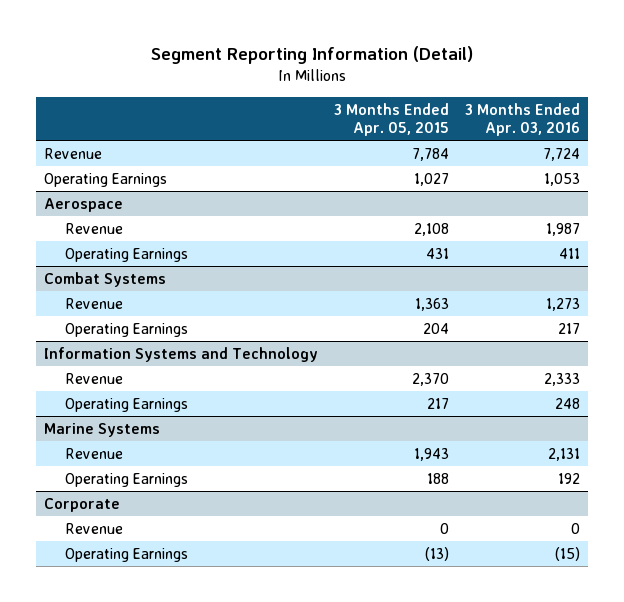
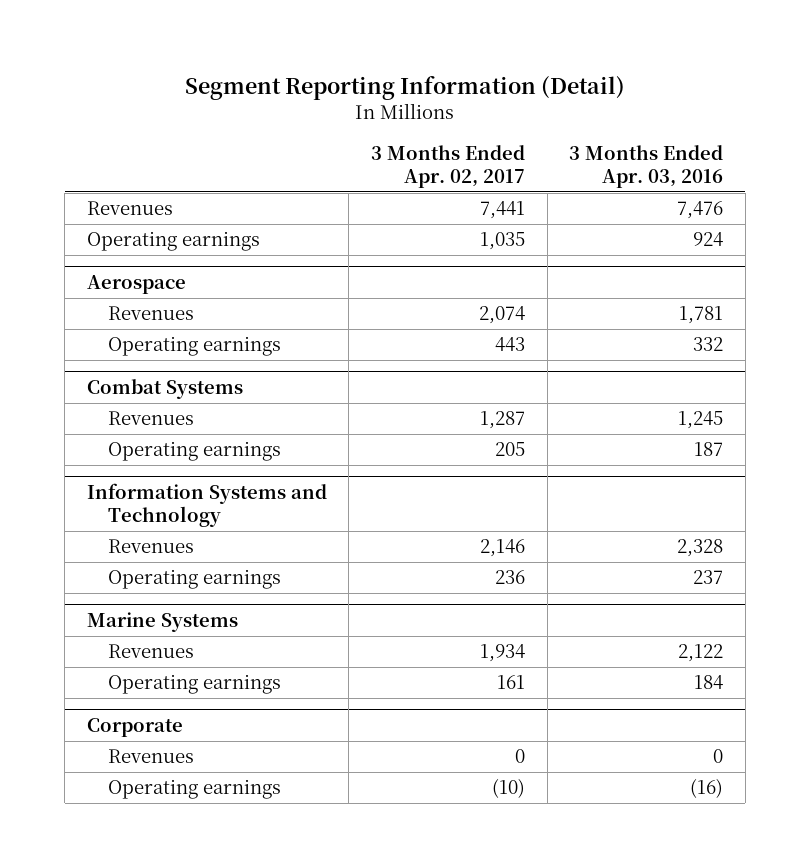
[333,102,449,137] 3 Months Ended Apr. 05, 2015 -> none
none -> [370,144,525,188] 3 Months Ended Apr. 02, 2017
[43,147,102,159] Revenue -> none
none -> [86,201,173,216] Revenues
[43,172,167,187] Operating Earnings -> [86,231,260,252] Operating earnings
[543,172,580,186] 1,053 -> [693,232,724,247] 924
[65,222,124,234] Revenue -> none
none -> [107,306,194,321] Revenues
[65,247,189,262] Operating Earnings -> [107,336,281,357] Operating earnings
[558,247,580,259] 411 -> [693,337,724,352] 332
[65,297,124,309] Revenue -> none
none -> [107,411,194,426] Revenues
[65,322,189,337] Operating Earnings -> [107,441,281,462] Operating earnings
[557,322,580,334] 217 -> [694,442,724,457] 187
[65,372,124,384] Revenue -> none
none -> [107,539,194,554] Revenues
[65,397,189,412] Operating Earnings -> [107,569,281,590] Operating earnings
[554,397,580,409] 248 -> [693,570,724,585] 237
[65,447,124,459] Revenue -> none
none -> [107,644,194,659] Revenues
[65,472,189,487] Operating Earnings -> [107,674,281,695] Operating earnings
[557,472,580,484] 192 -> [694,675,724,690] 184
[65,522,124,534] Revenue -> [107,749,194,764] Revenues
[65,547,189,562] Operating Earnings -> [107,779,281,800] Operating earnings
[554,546,580,561] (15) -> [690,778,724,799] (16)

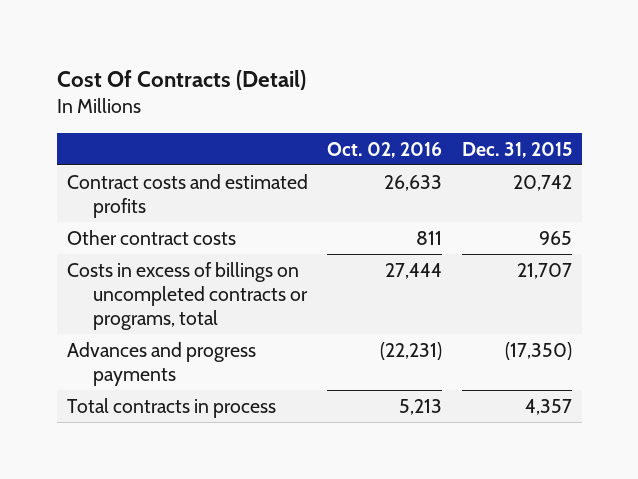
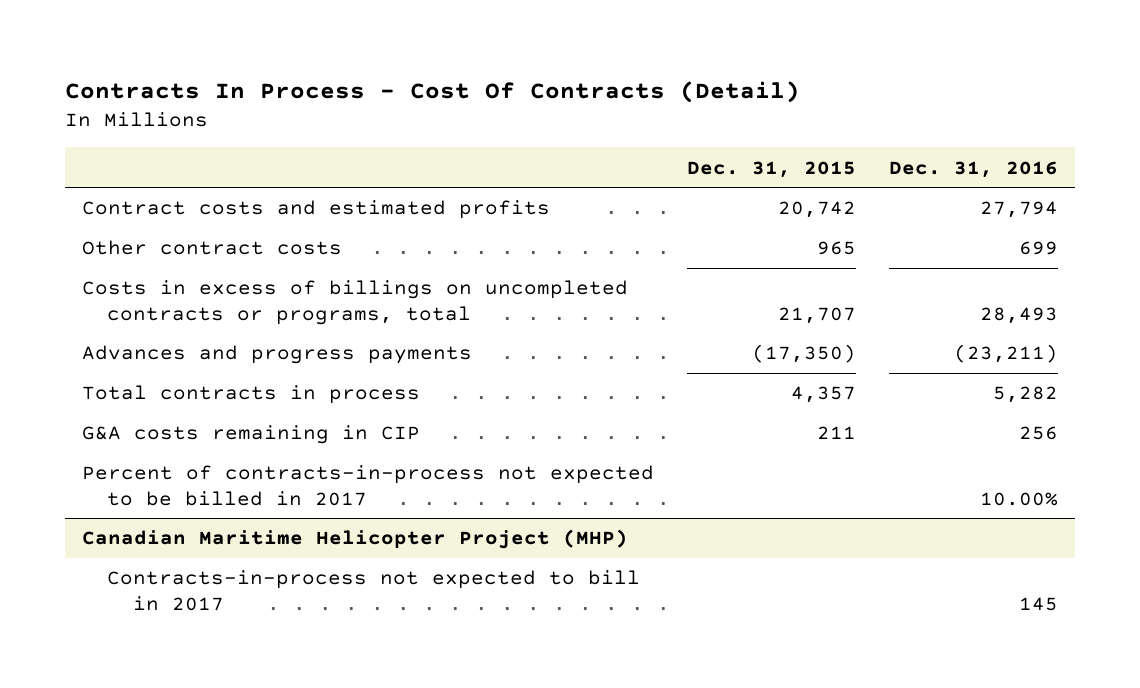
[56,69,306,90] Cost Of Contracts (Detail) -> [64,80,800,103] Contracts In Process - Cost Of Contracts (Detail)
[327,141,443,158] Oct. 02, 2016 -> none
none -> [889,160,1059,178] Dec. 31, 2016
none -> [81,425,420,445] G&A costs remaining in CIP
none -> [81,465,654,506] Percent of contracts-in-process not expected to be billed in 2017
none -> [81,529,628,550] Canadian Maritime Helicopter Project (MHP)
none -> [107,570,641,611] Contracts-in-process not expected to bill in 2017

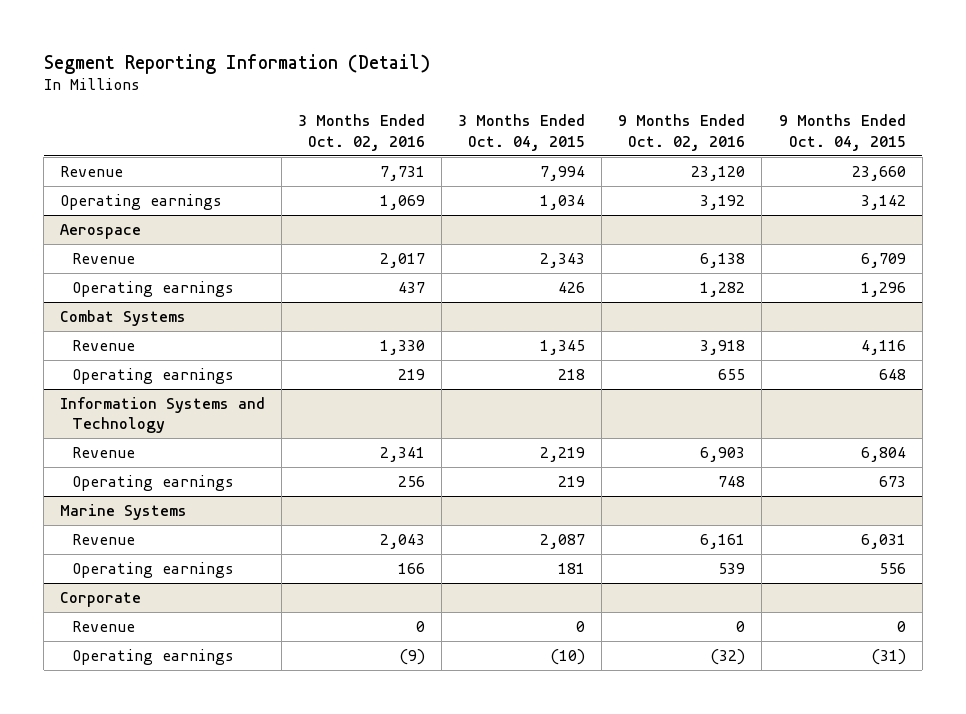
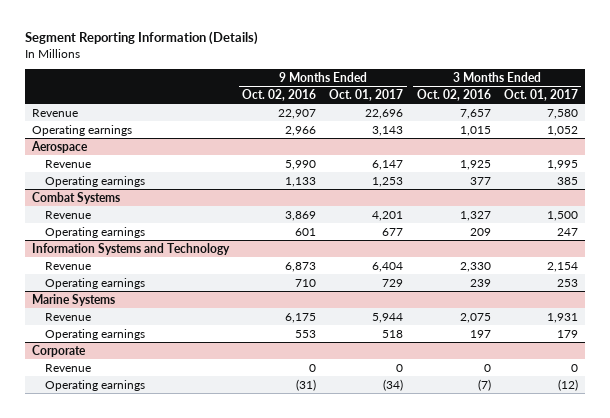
[43,53,430,74] Segment Reporting Information (Detail) -> [24,31,258,46] Segment Reporting Information (Details)
[458,114,586,151] 3 Months Ended Oct. 04, 2015 -> none
[778,114,906,151] 9 Months Ended Oct. 04, 2015 -> none
none -> [329,88,404,101] Oct. 01, 2017
none -> [504,88,579,101] Oct. 01, 2017
[380,165,426,181] 7,731 -> [459,108,491,119] 7,657
[691,165,746,181] 23,120 -> [277,108,316,119] 22,907
[380,194,426,210] 1,069 -> [459,125,491,136] 1,015
[700,194,746,210] 3,192 -> [284,125,316,136] 2,966
[380,252,426,268] 2,017 -> [459,159,491,170] 1,925
[700,252,746,268] 6,138 -> [284,159,316,170] 5,990
[398,281,426,293] 437 -> [469,176,491,185] 377
[700,281,746,297] 1,282 -> [284,176,316,187] 1,133
[380,339,426,355] 1,330 -> [459,210,491,221] 1,327
[700,339,746,355] 3,918 -> [284,210,316,221] 3,869
[398,368,426,380] 219 -> [469,227,491,236] 209
[718,368,746,380] 655 -> [294,227,316,236] 601
[380,446,426,462] 2,341 -> [459,261,491,272] 2,330
[700,446,746,462] 6,903 -> [284,261,316,272] 6,873
[398,475,426,487] 256 -> [469,278,491,287] 239
[718,475,746,487] 748 -> [294,278,316,287] 710
[380,533,426,549] 2,043 -> [459,312,491,323] 2,075
[700,533,746,549] 6,161 -> [284,312,316,323] 6,175
[398,562,426,574] 166 -> [469,329,491,338] 197
[718,562,746,574] 539 -> [294,329,316,338] 553
[399,648,426,665] (9) -> [477,378,491,391] (7)
[710,648,746,665] (32) -> [295,378,316,391] (31)

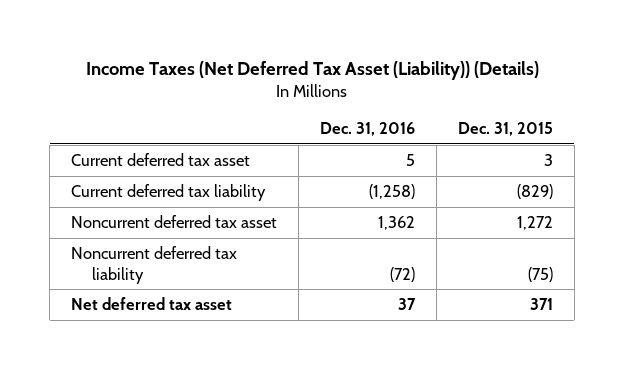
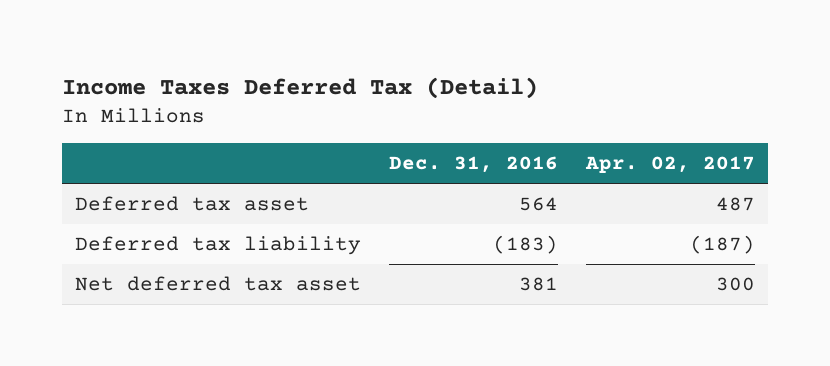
[85,60,539,80] Income Taxes (Net Deferred Tax Asset (Liability)) (Details) -> [61,76,538,99] Income Taxes Deferred Tax (Detail)
[457,122,553,137] Dec. 31, 2015 -> none
none -> [584,156,755,174] Apr. 02, 2017
[71,153,251,167] Current deferred tax asset -> none
[71,184,267,202] Current deferred tax liability -> none
[71,215,278,229] Noncurrent deferred tax asset -> [75,196,310,212] Deferred tax asset
[377,216,415,231] 1,362 -> [519,197,559,212] 564
[71,246,238,284] Noncurrent deferred tax liability -> [75,236,362,256] Deferred tax liability
[389,266,415,282] (72) -> [493,235,559,255] (183)
[397,298,416,311] 37 -> [519,277,559,292] 381

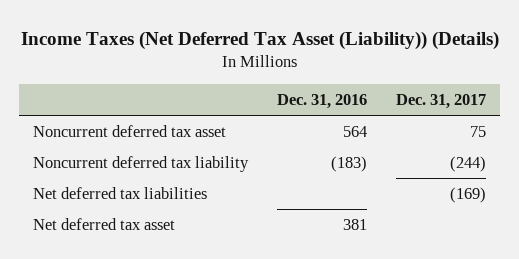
[61,76,538,99] Income Taxes Deferred Tax (Detail) -> [20,30,499,50] Income Taxes (Net Deferred Tax Asset (Liability)) (Details)
[584,156,755,174] Apr. 02, 2017 -> none
none -> [395,93,486,109] Dec. 31, 2017
[75,196,310,212] Deferred tax asset -> [33,125,227,138] Noncurrent deferred tax asset
[75,236,362,256] Deferred tax liability -> [33,156,250,173] Noncurrent deferred tax liability
none -> [33,187,208,200] Net deferred tax liabilities

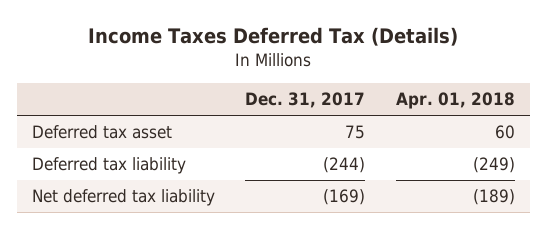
[20,30,499,50] Income Taxes (Net Deferred Tax Asset (Liability)) (Details) -> [88,27,459,47] Income Taxes Deferred Tax (Details)
[277,93,368,109] Dec. 31, 2016 -> none
none -> [395,92,515,110] Apr. 01, 2018
[33,218,176,231] Net deferred tax asset -> none
[33,125,227,138] Noncurrent deferred tax asset -> [32,125,173,140] Deferred tax asset
[33,156,250,173] Noncurrent deferred tax liability -> [32,157,187,175] Deferred tax liability
[33,187,208,200] Net deferred tax liabilities -> [32,189,216,207] Net deferred tax liability

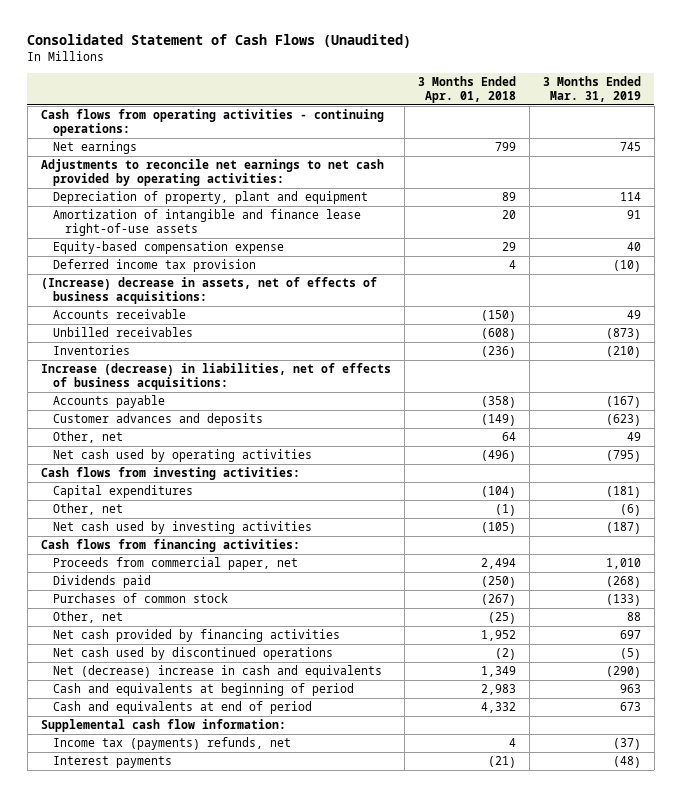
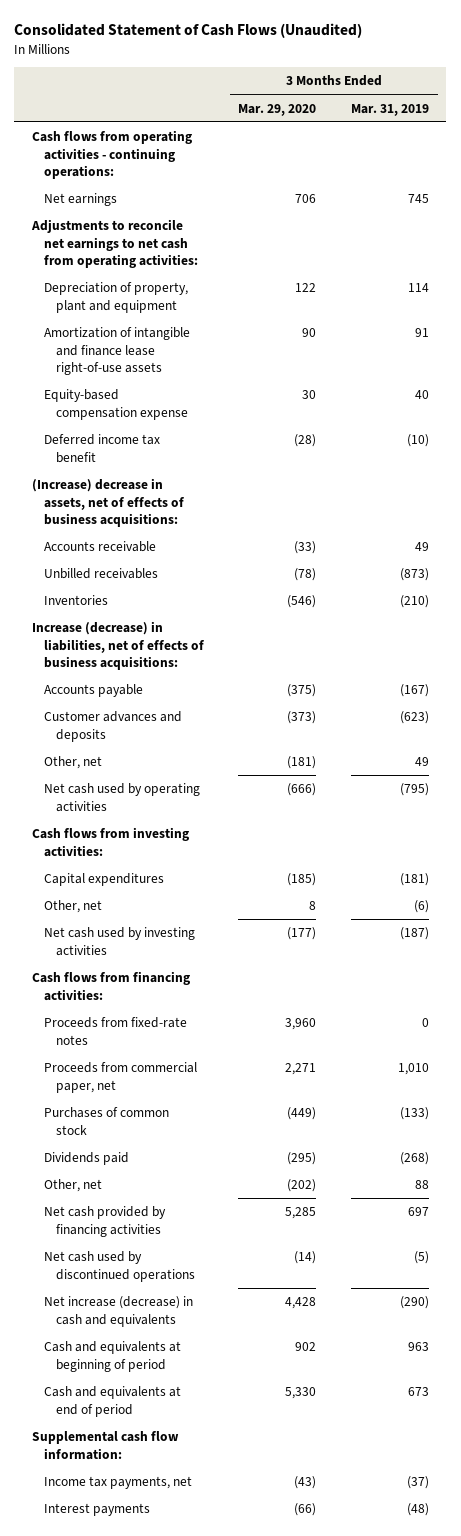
[417,76,516,103] 3 Months Ended Apr. 01, 2018 -> none
none -> [238,103,317,116] Mar. 29, 2020
[40,159,384,186] Adjustments to reconcile net earnings to net cash provided by operating activities: -> [30,219,198,269] Adjustments to reconcile net earnings to net cash from operating activities:
[52,259,256,273] Deferred income tax provision -> [43,434,160,463] Deferred income tax benefit
none -> [43,1017,187,1045] Proceeds from fixed-rate notes
[52,575,151,589] Dividends paid -> [43,1152,129,1166] Dividends paid
[52,665,382,679] Net (decrease) increase in cash and equivalents -> [43,1296,193,1327] Net increase (decrease) in cash and equivalents
[52,737,291,751] Income tax (payments) refunds, net -> [43,1476,192,1490] Income tax payments, net

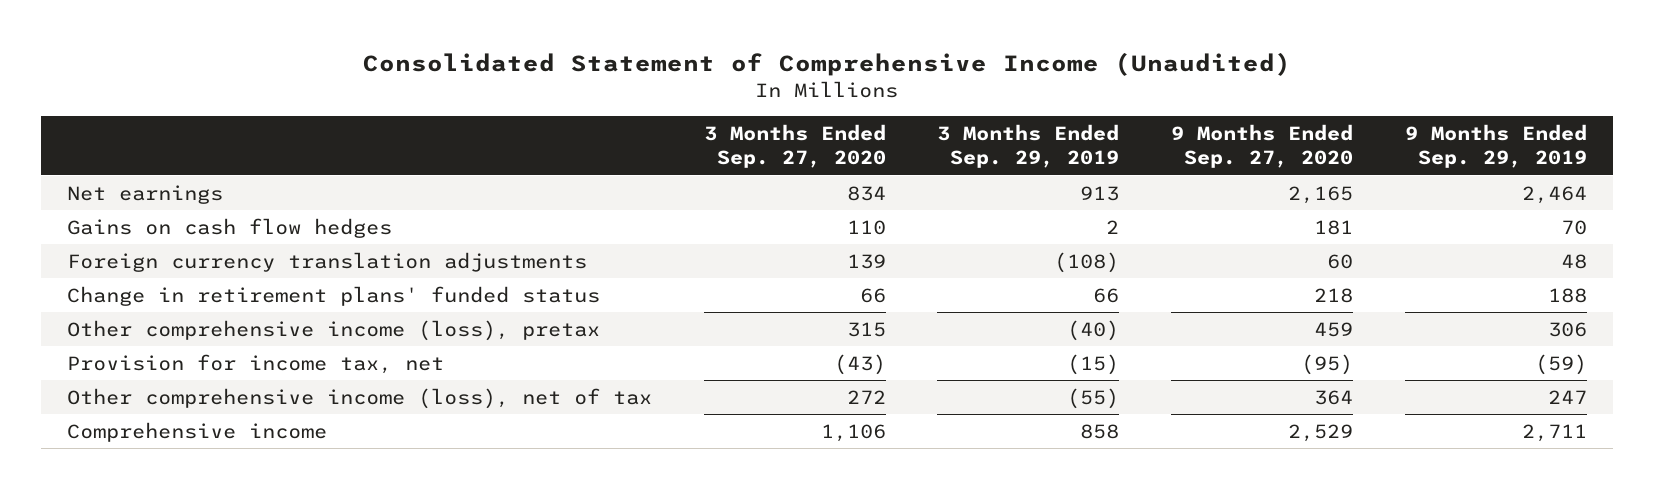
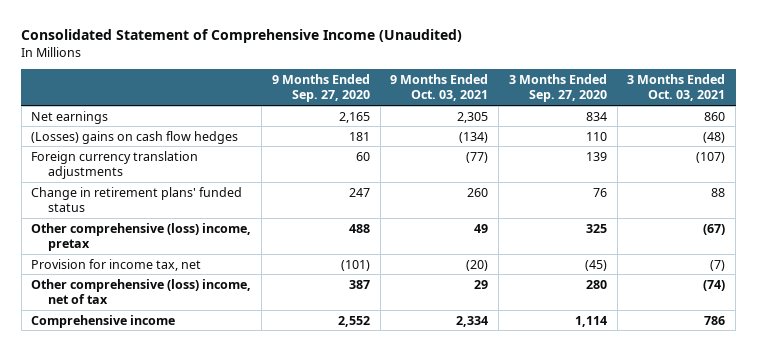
[937,123,1120,169] 3 Months Ended Sep. 29, 2019 -> none
[1404,123,1587,169] 9 Months Ended Sep. 29, 2019 -> none
none -> [390,73,489,102] 9 Months Ended Oct. 03, 2021
none -> [627,73,726,102] 3 Months Ended Oct. 03, 2021
[67,217,393,238] Gains on cash flow hedges -> [31,130,239,144] (Losses) gains on cash flow hedges
[859,287,886,303] 66 -> [592,187,607,197] 76
[1314,287,1354,303] 218 -> [348,187,370,197] 247
[67,319,601,341] Other comprehensive income (loss), pretax -> [31,222,252,252] Other comprehensive (loss) income, pretax
[846,321,886,337] 315 -> [585,223,607,233] 325
[1314,321,1354,337] 459 -> [348,223,370,233] 488
[833,353,886,375] (43) -> [584,259,607,271] (45)
[1301,353,1354,375] (95) -> [340,259,370,271] (101)
[67,387,653,409] Other comprehensive income (loss), net of tax -> [31,278,252,305] Other comprehensive (loss) income, net of tax
[846,389,886,404] 272 -> [585,279,607,289] 280
[1314,389,1354,405] 364 -> [348,279,370,289] 387
[820,423,886,442] 1,106 -> [574,315,607,327] 1,114
[1288,423,1354,442] 2,529 -> [337,315,370,327] 2,552

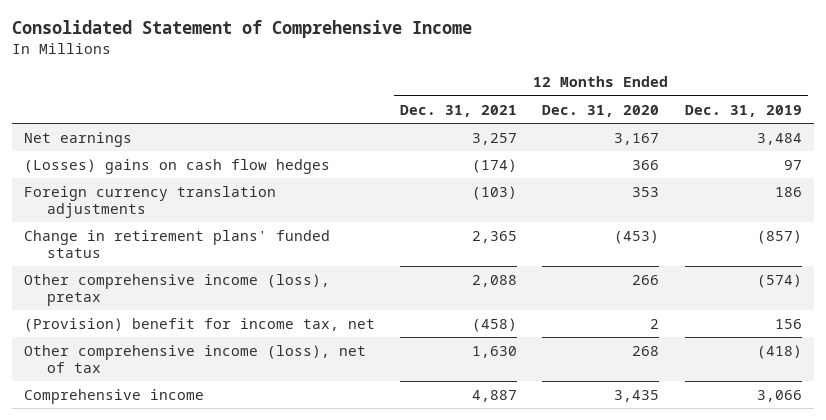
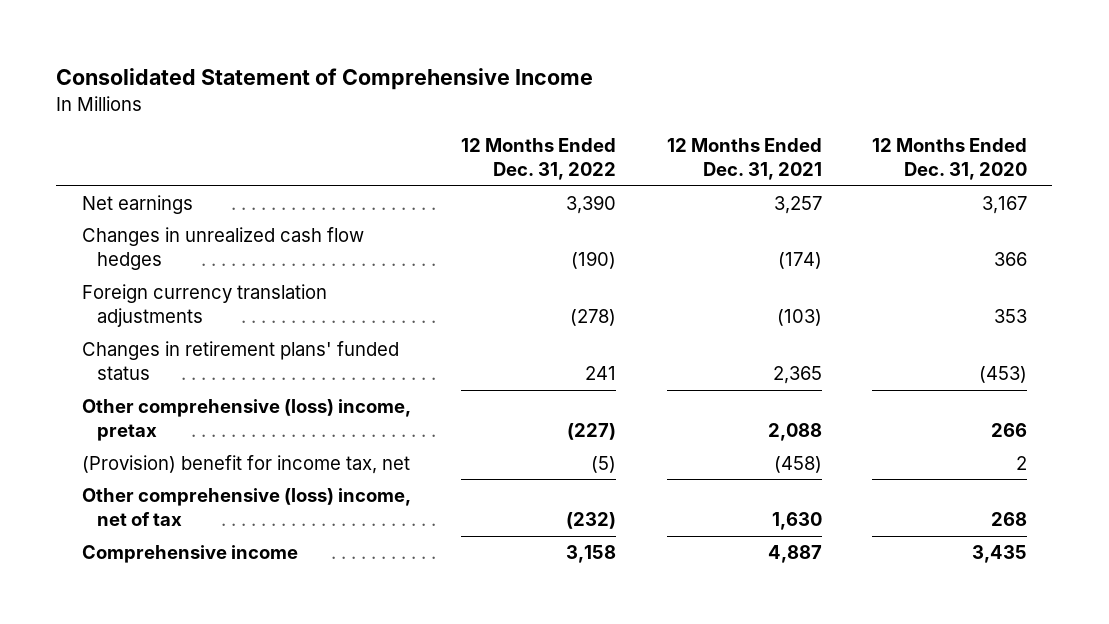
[684,104,802,117] Dec. 31, 2019 -> none
none -> [461,138,617,181] 12 Months Ended Dec. 31, 2022
[24,158,331,174] (Losses) gains on cash flow hedges -> [81,227,364,271] Changes in unrealized cash flow hedges
[24,229,331,258] Change in retirement plans' funded status -> [81,341,399,381] Changes in retirement plans' funded status
[24,273,331,306] Other comprehensive income (loss), pretax -> [81,399,411,442] Other comprehensive (loss) income, pretax
[24,344,367,373] Other comprehensive income (loss), net of tax -> [81,488,411,527] Other comprehensive (loss) income, net of tax

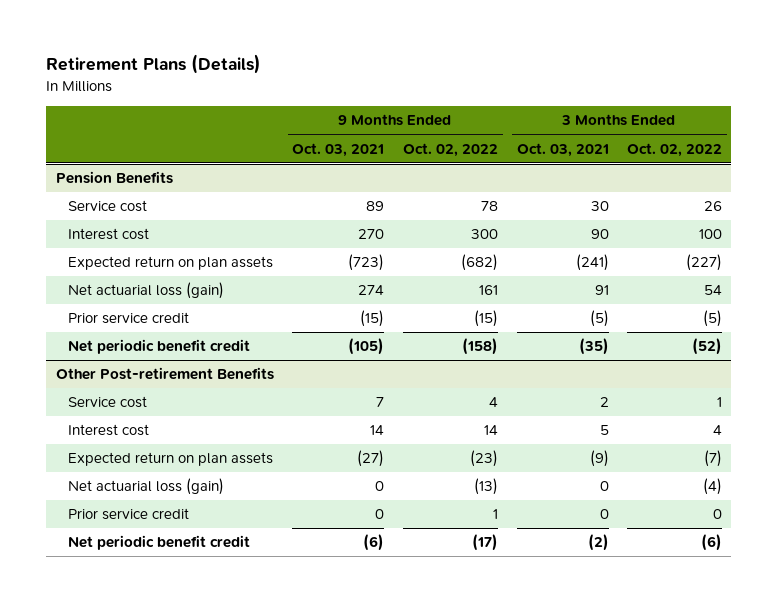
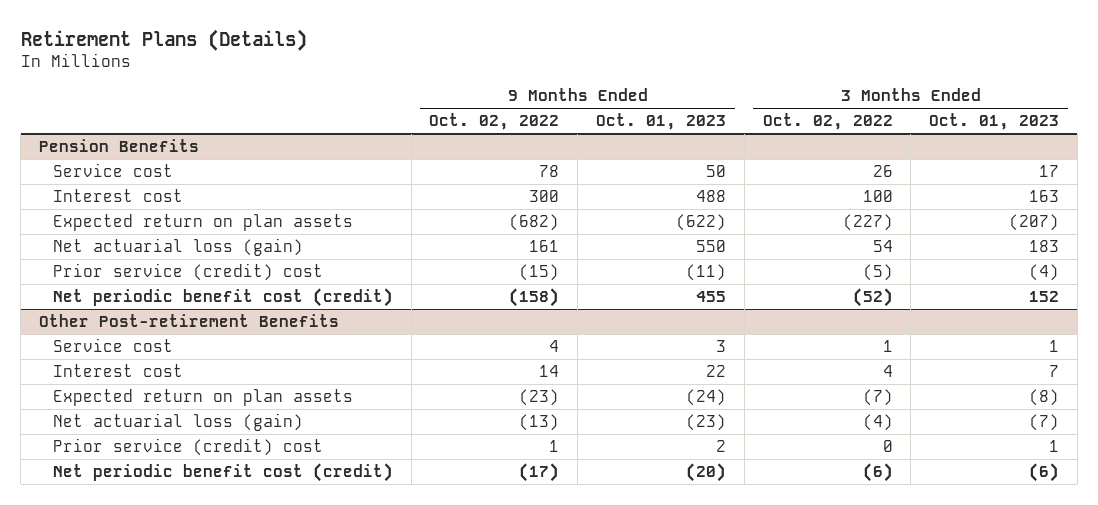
[292,142,385,157] Oct. 03, 2021 -> none
[516,142,609,157] Oct. 03, 2021 -> none
none -> [595,113,726,131] Oct. 01, 2023
none -> [929,113,1060,131] Oct. 01, 2023
[67,312,189,325] Prior service credit -> [52,263,323,282] Prior service (credit) cost
[67,339,250,355] Net periodic benefit credit -> [52,288,393,308] Net periodic benefit cost (credit)
[67,508,189,521] Prior service credit -> [52,438,323,457] Prior service (credit) cost
[67,535,250,551] Net periodic benefit credit -> [52,463,393,483] Net periodic benefit cost (credit)

